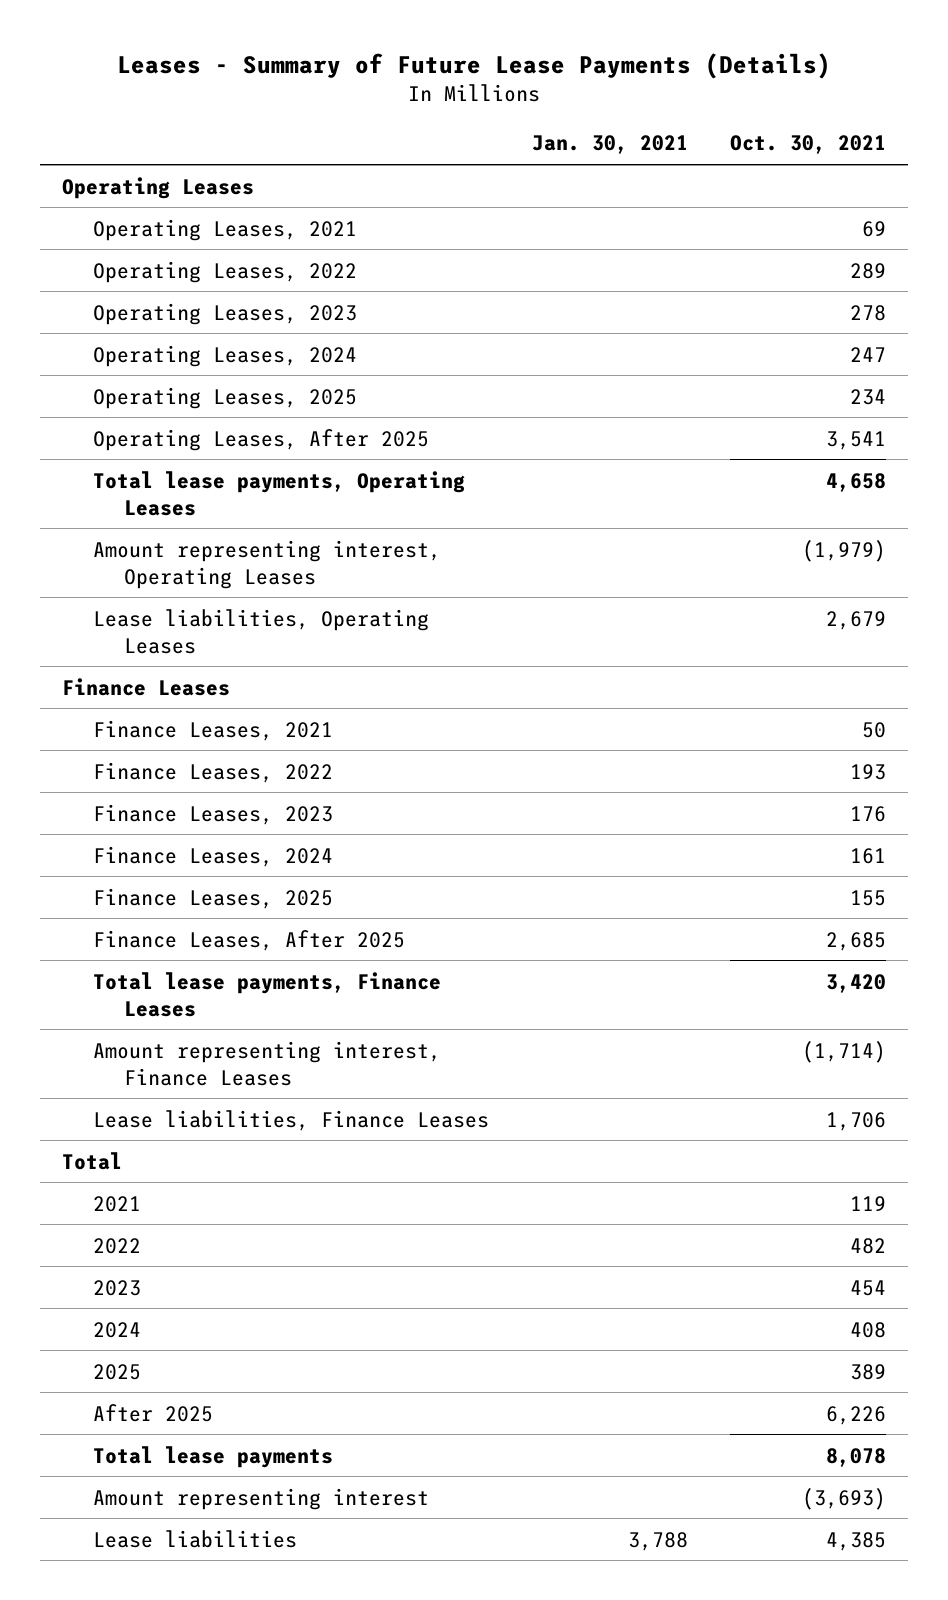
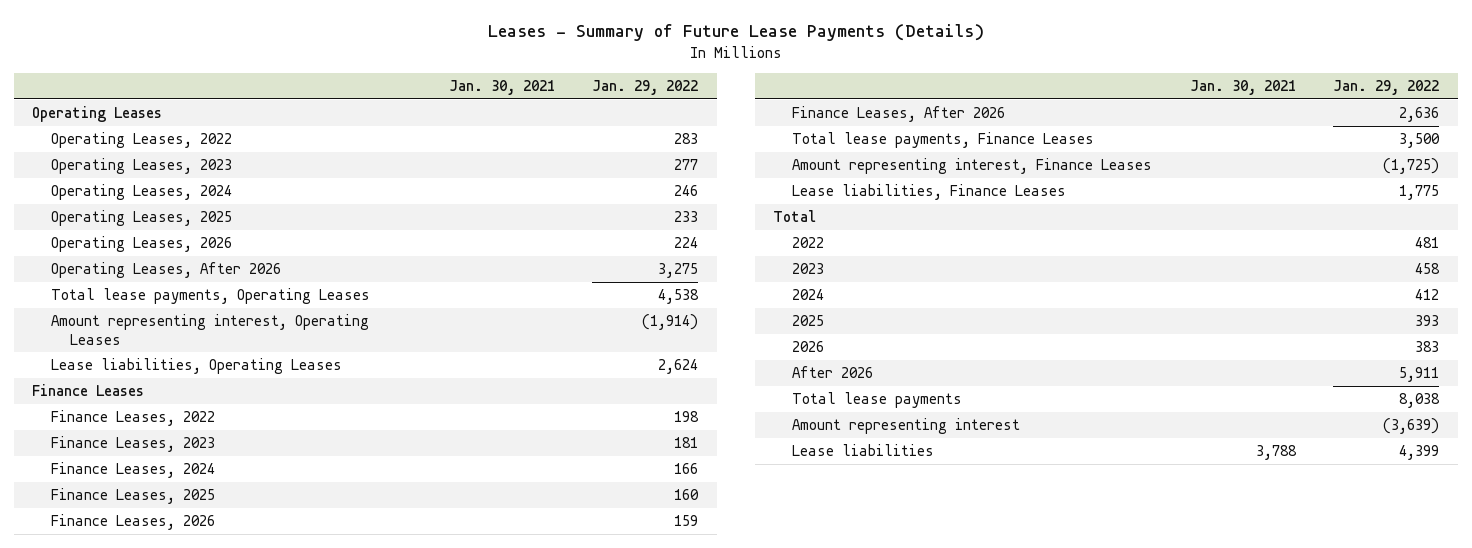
[730,135,887,155] Oct. 30, 2021 -> none
none -> [592,80,699,96] Jan. 29, 2022
[93,218,358,241] Operating Leases, 2021 -> none
none -> [51,236,233,253] Operating Leases, 2026
[93,428,430,451] Operating Leases, After 2025 -> [51,262,282,279] Operating Leases, After 2026
[93,719,334,741] Finance Leases, 2021 -> none
none -> [51,514,216,531] Finance Leases, 2026
[93,929,406,951] Finance Leases, After 2025 -> [792,106,1006,123] Finance Leases, After 2026
[93,1195,142,1212] 2021 -> none
none -> [792,341,825,353] 2026
[93,1403,214,1422] After 2025 -> [792,366,874,379] After 2026

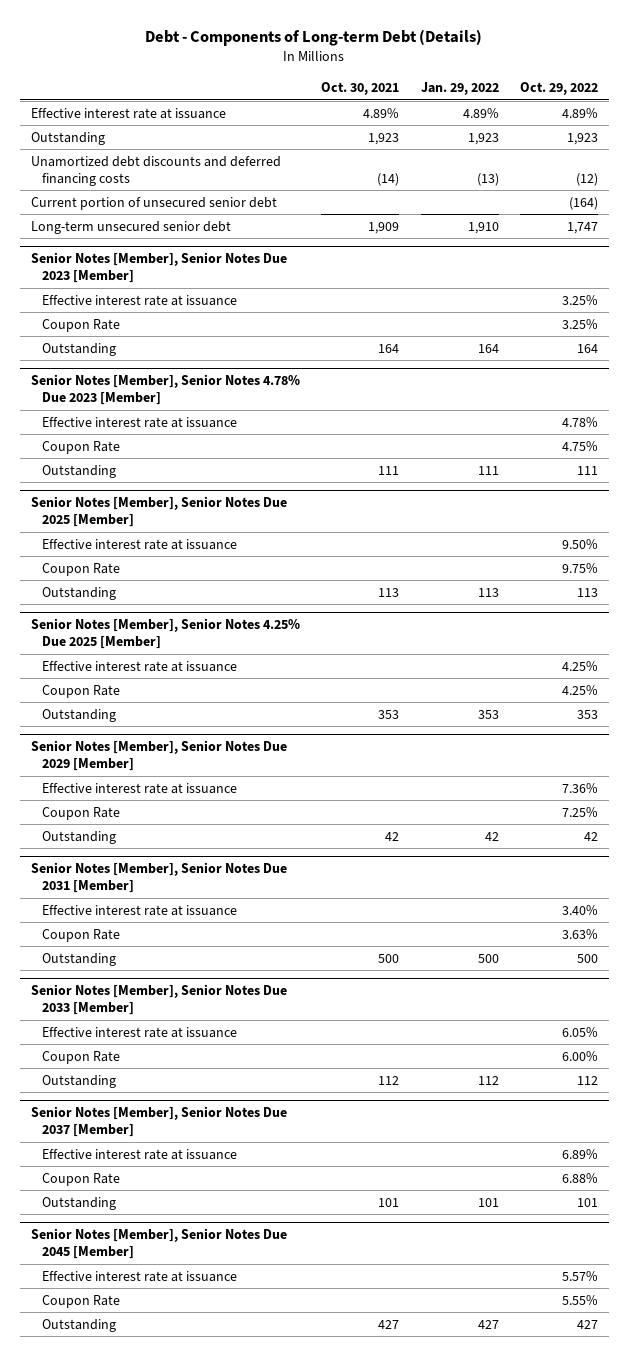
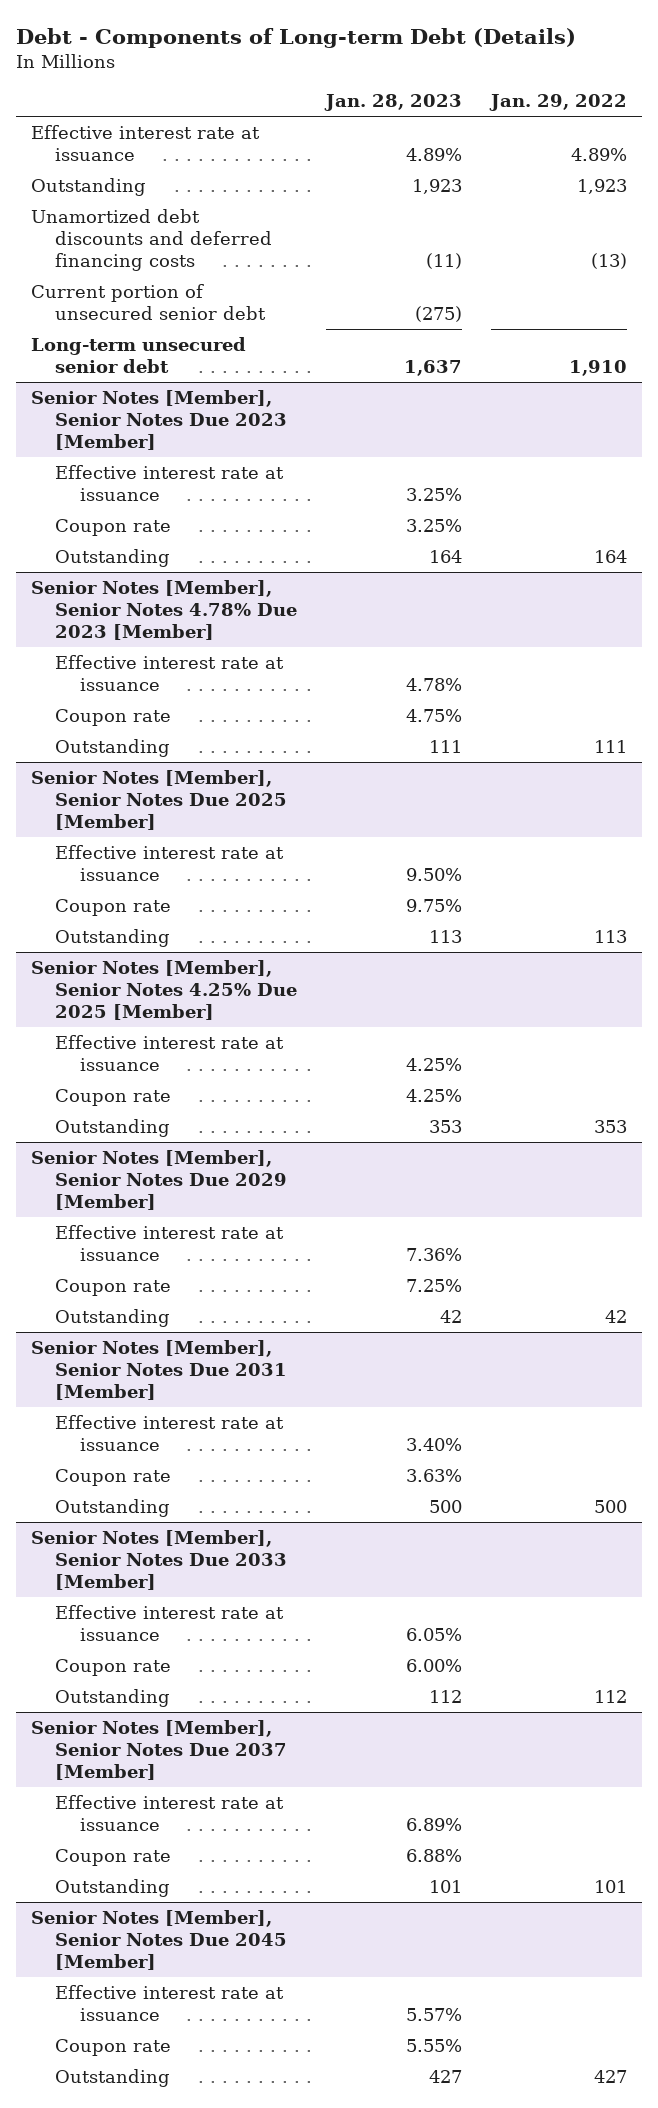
[321,82,400,96] Oct. 30, 2021 -> none
[520,82,599,96] Oct. 29, 2022 -> none
none -> [324,94,463,112] Jan. 28, 2023
[42,318,121,332] Coupon Rate -> [55,518,172,536] Coupon rate
[42,440,121,454] Coupon Rate -> [55,708,172,726] Coupon rate
[42,562,121,576] Coupon Rate -> [55,898,172,916] Coupon rate
[42,684,121,698] Coupon Rate -> [55,1088,172,1106] Coupon rate
[42,806,121,820] Coupon Rate -> [55,1278,172,1296] Coupon rate
[42,928,121,942] Coupon Rate -> [55,1468,172,1486] Coupon rate
[42,1050,121,1064] Coupon Rate -> [55,1658,172,1676] Coupon rate
[42,1172,121,1186] Coupon Rate -> [55,1848,172,1866] Coupon rate
[42,1294,121,1308] Coupon Rate -> [55,2038,172,2056] Coupon rate

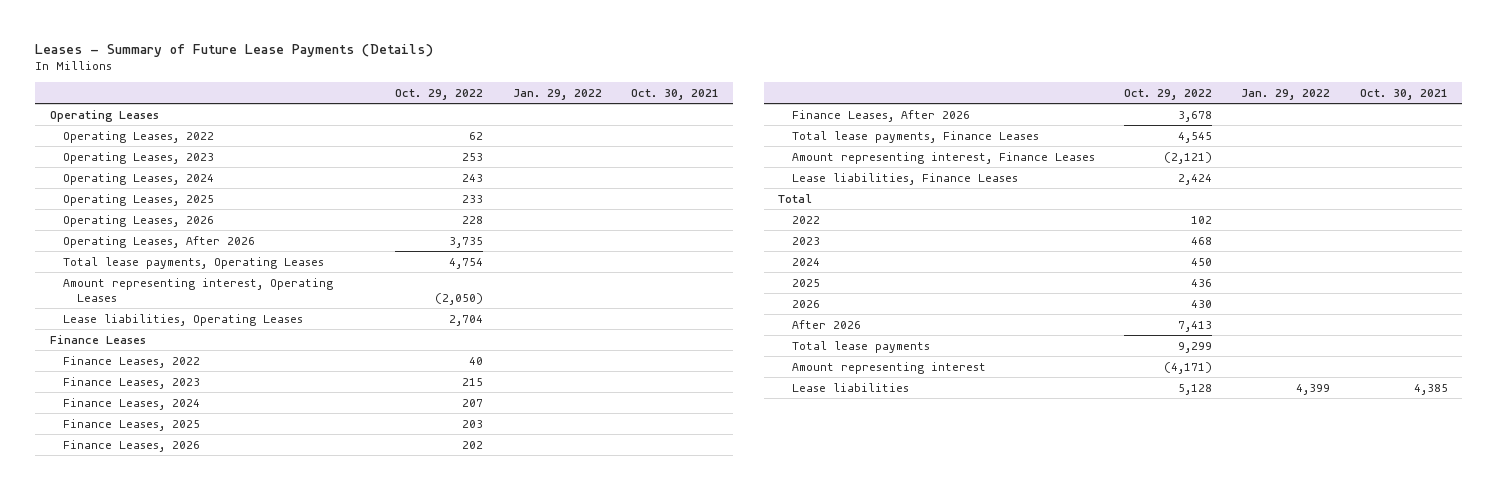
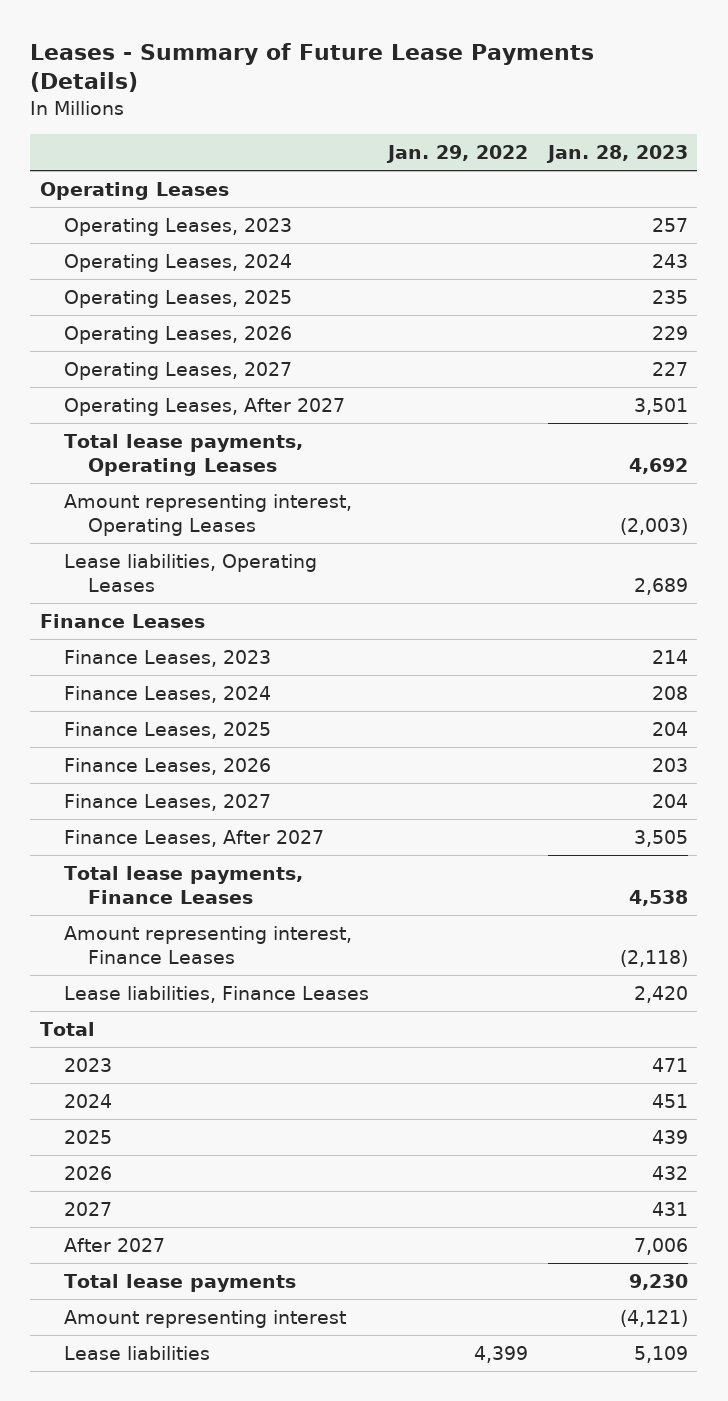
[395,89,484,101] Oct. 29, 2022 -> none
[630,89,719,101] Oct. 30, 2021 -> none
none -> [545,145,688,164] Jan. 28, 2023
[63,130,215,143] Operating Leases, 2022 -> none
none -> [64,362,293,381] Operating Leases, 2027
[63,235,256,248] Operating Leases, After 2026 -> [64,398,346,417] Operating Leases, After 2027
[63,355,201,368] Finance Leases, 2022 -> none
none -> [64,794,272,812] Finance Leases, 2027
[792,109,971,122] Finance Leases, After 2026 -> [64,830,325,848] Finance Leases, After 2027
[792,215,821,224] 2022 -> none
none -> [64,1202,113,1217] 2027
[792,319,862,329] After 2026 -> [64,1238,166,1253] After 2027

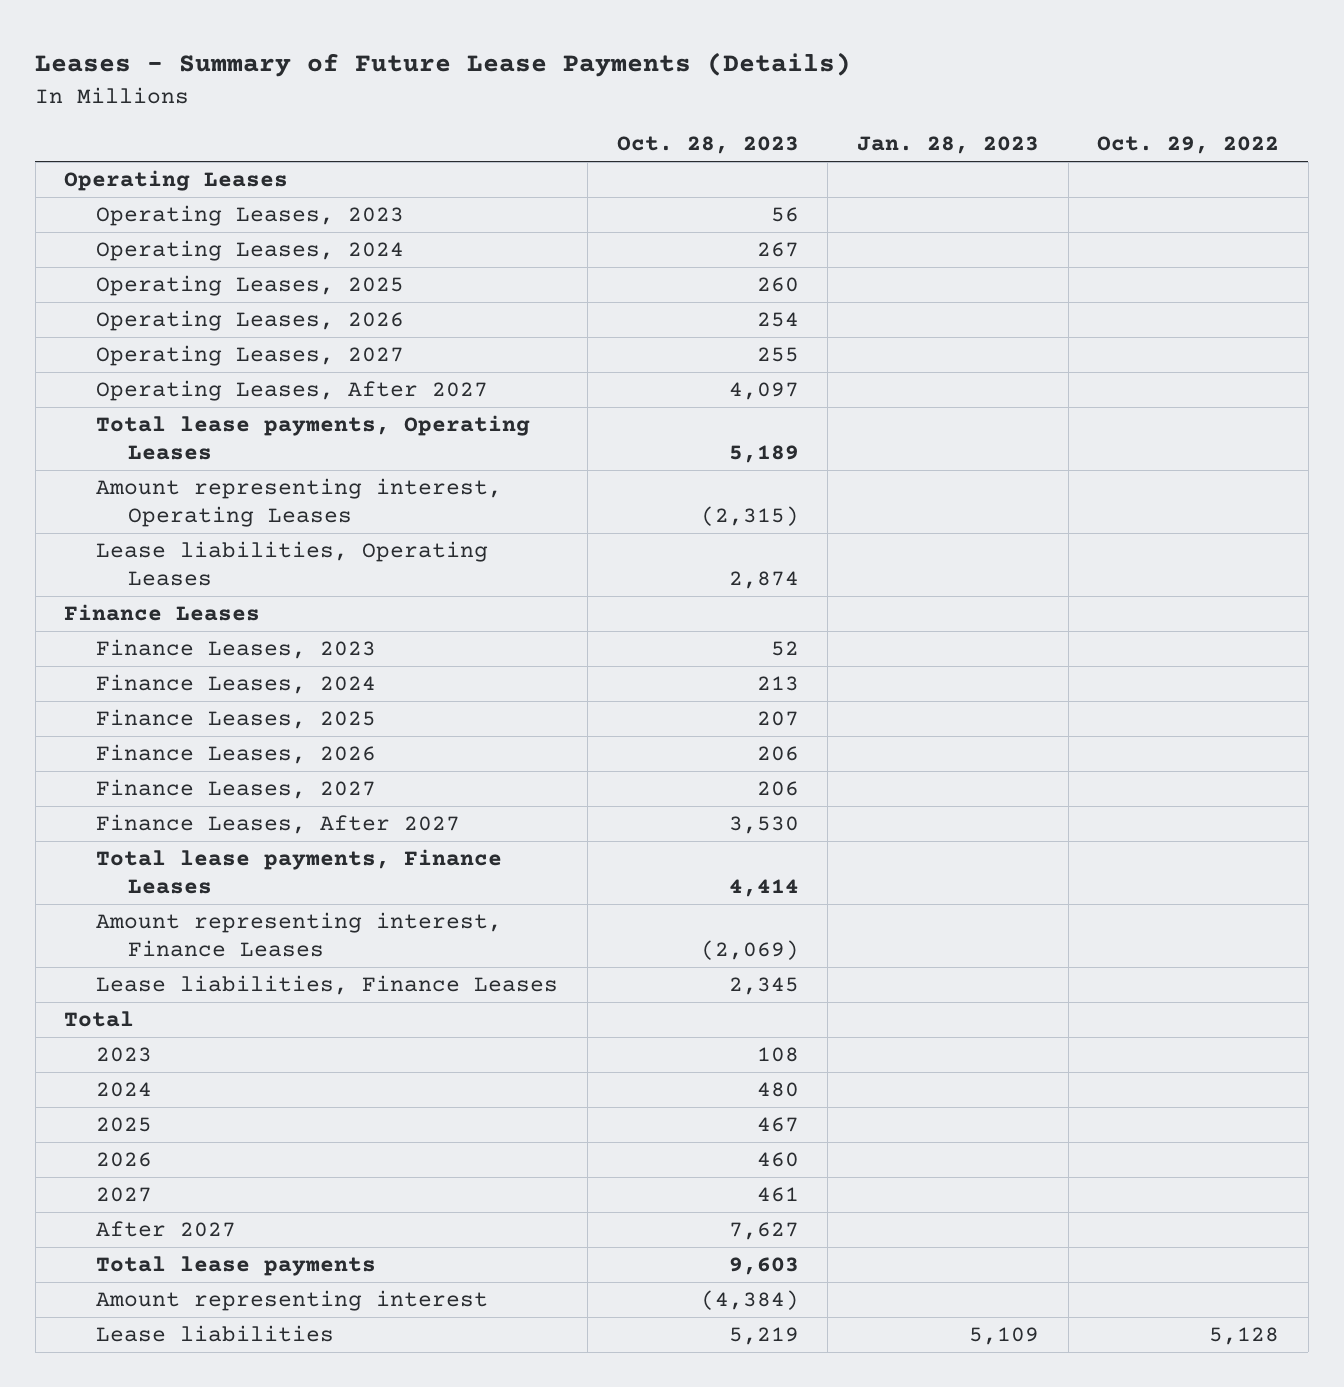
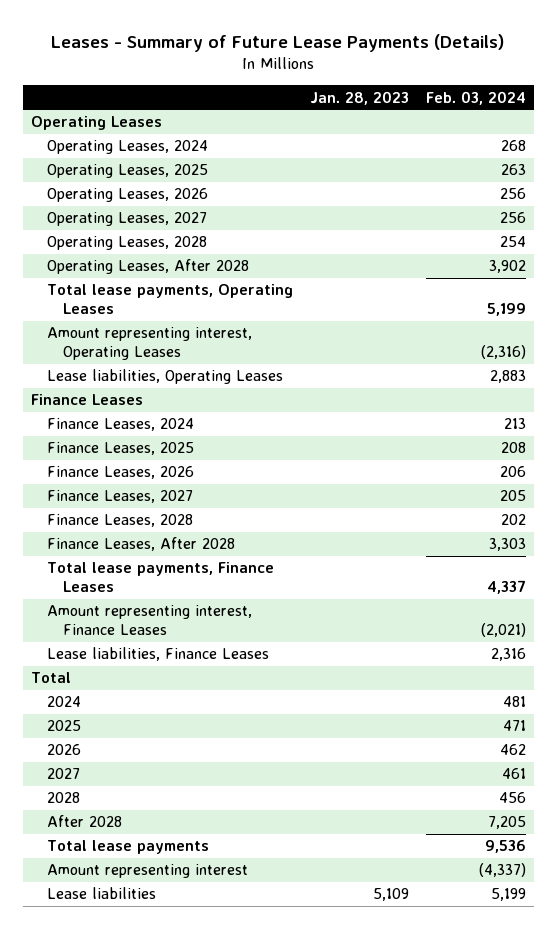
[616,136,799,155] Oct. 28, 2023 -> none
[1097,136,1280,155] Oct. 29, 2022 -> none
none -> [425,90,526,105] Feb. 03, 2024
[96,205,405,227] Operating Leases, 2023 -> none
none -> [47,236,208,251] Operating Leases, 2028
[96,380,489,402] Operating Leases, After 2027 -> [47,259,250,275] Operating Leases, After 2028
[96,639,377,660] Finance Leases, 2023 -> none
none -> [47,514,194,528] Finance Leases, 2028
[96,814,461,835] Finance Leases, After 2027 -> [47,537,236,552] Finance Leases, After 2028
[96,1047,153,1063] 2023 -> none
none -> [47,792,81,804] 2028
[96,1221,237,1238] After 2027 -> [47,815,123,828] After 2028

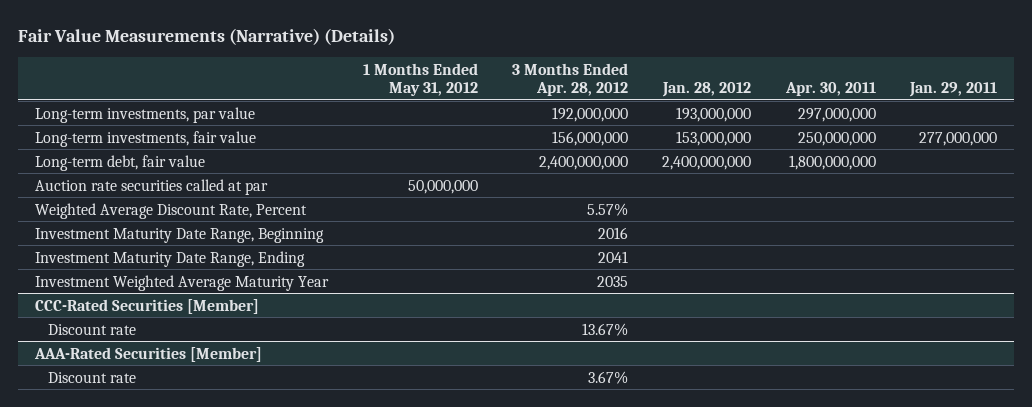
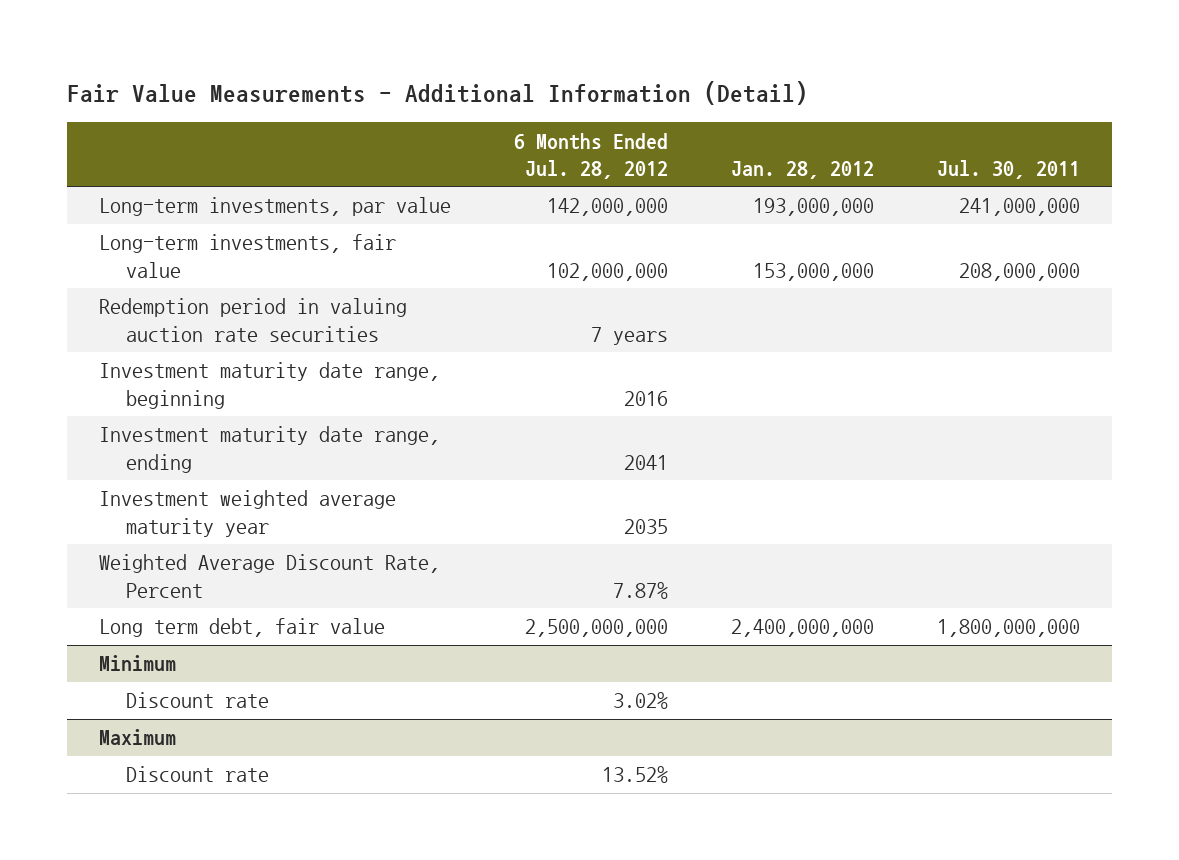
[17,27,395,45] Fair Value Measurements (Narrative) (Details) -> [66,80,808,105] Fair Value Measurements - Additional Information (Detail)
[362,62,478,96] 1 Months Ended May 31, 2012 -> none
[511,62,628,96] 3 Months Ended Apr. 28, 2012 -> none
[784,81,876,96] Apr. 30, 2011 -> none
[909,81,998,97] Jan. 29, 2011 -> none
none -> [513,132,668,179] 6 Months Ended Jul. 28, 2012
none -> [937,159,1081,179] Jul. 30, 2011
[35,154,206,171] Long-term debt, fair value -> none
[35,178,269,195] Auction rate securities called at par -> none
none -> [98,298,407,342] Redemption period in valuing auction rate securities
none -> [98,362,440,409] Investment maturity date range, beginning
none -> [98,426,440,473] Investment maturity date range, ending
none -> [98,490,396,537] Investment weighted average maturity year
[35,227,325,243] Investment Maturity Date Range, Beginning -> none
[35,250,306,267] Investment Maturity Date Range, Ending -> none
[35,274,330,291] Investment Weighted Average Maturity Year -> none
[35,298,260,314] CCC-Rated Securities [Member] -> none
[48,323,137,335] Discount rate -> none
[34,346,263,362] AAA-Rated Securities [Member] -> none
[48,371,137,383] Discount rate -> none
none -> [98,618,385,638] Long term debt, fair value
none -> [98,655,176,672] Minimum
none -> [126,692,270,709] Discount rate
none -> [98,729,176,746] Maximum
none -> [126,766,270,783] Discount rate

